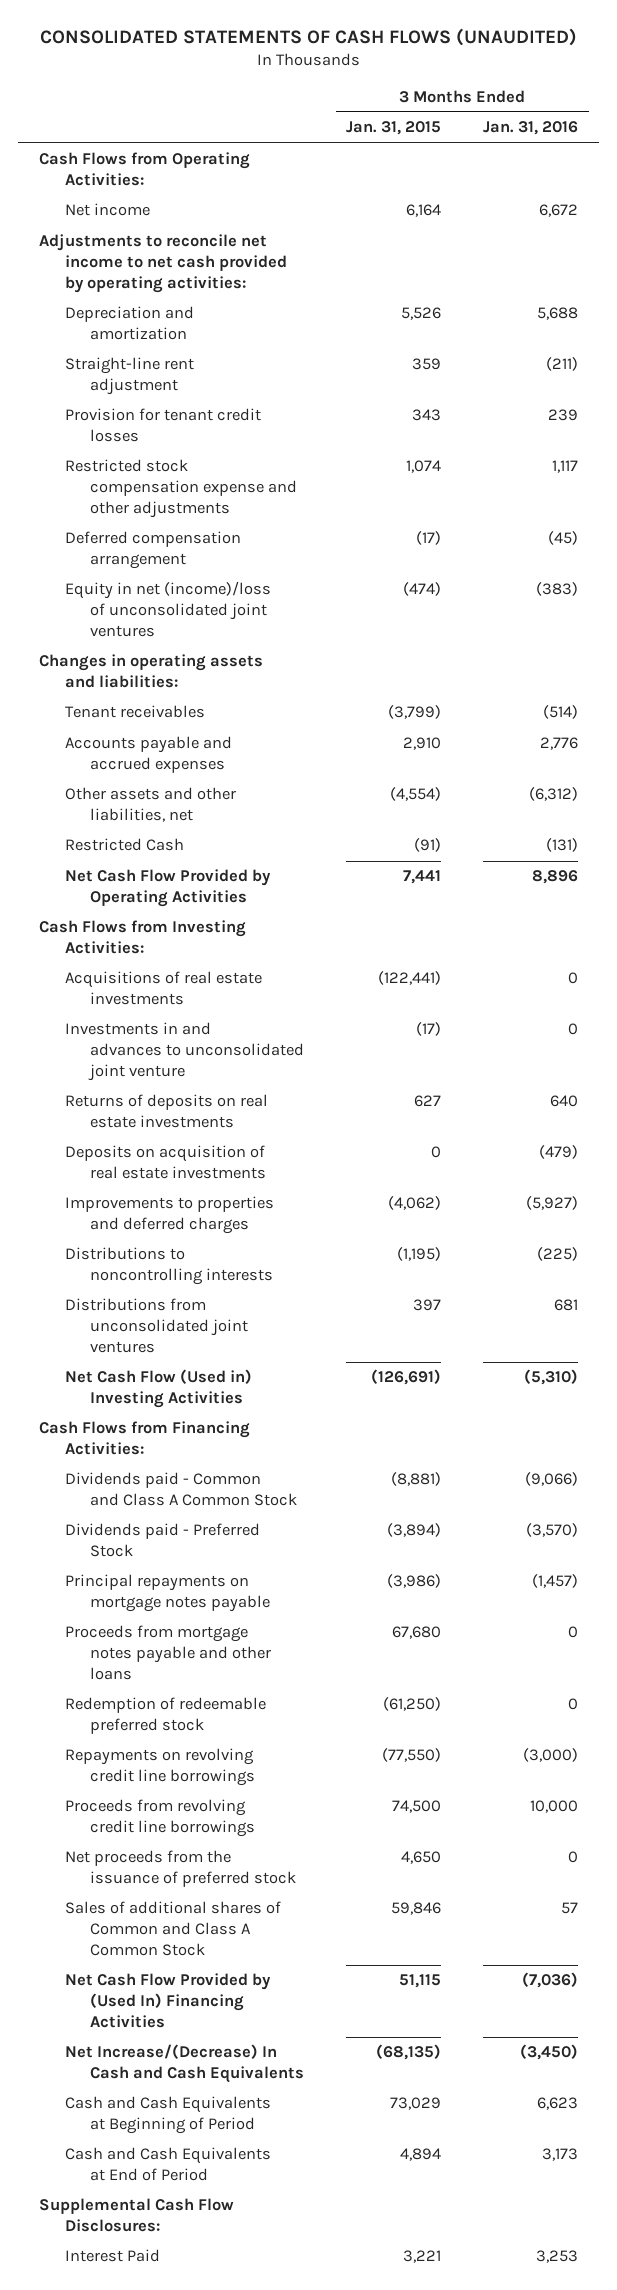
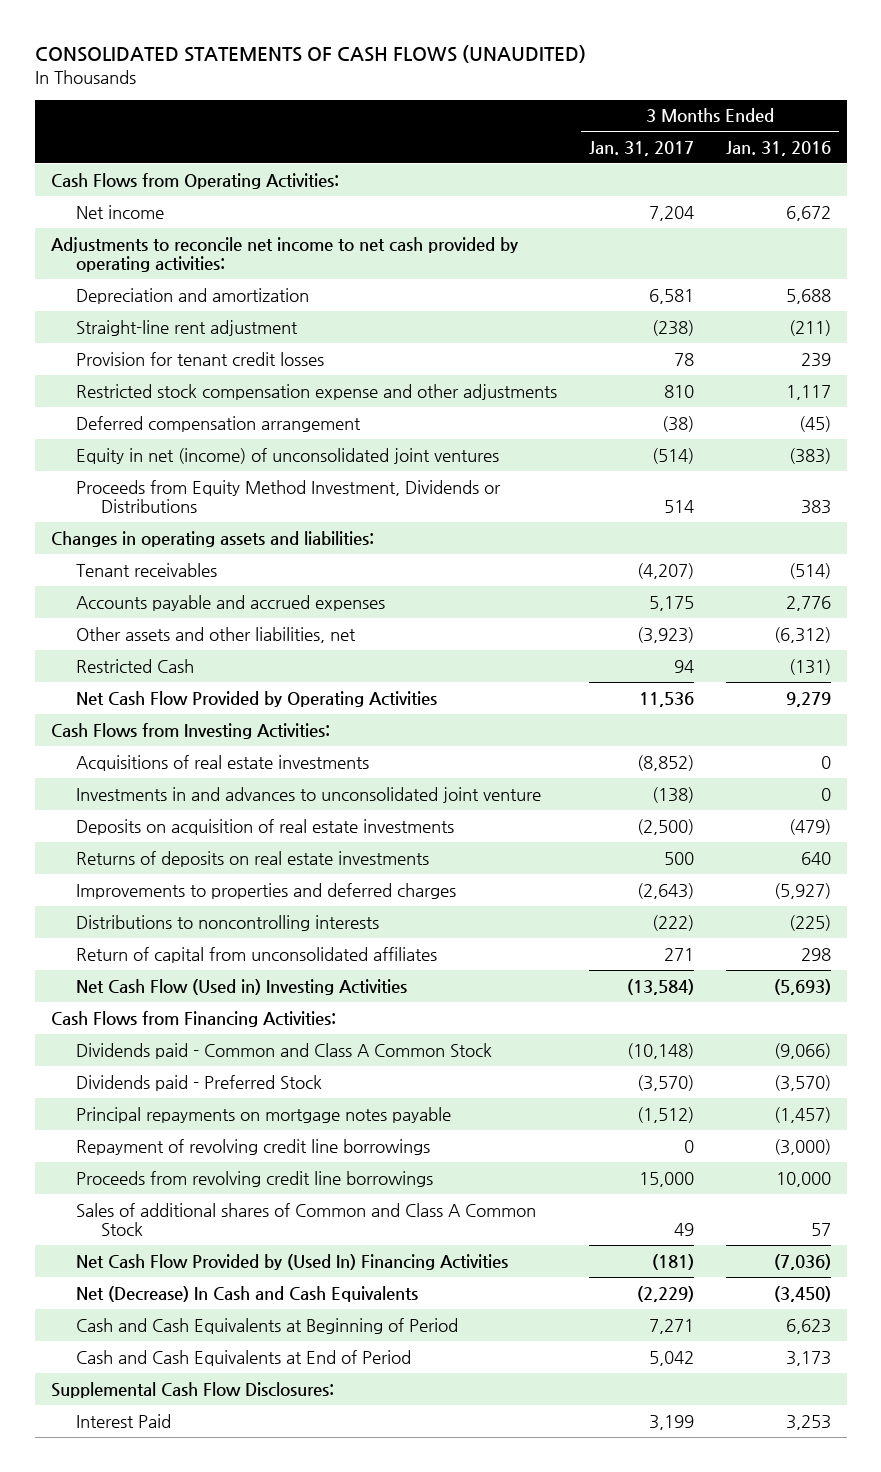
[346,121,442,136] Jan. 31, 2015 -> none
none -> [588,140,694,156] Jan. 31, 2017
[64,581,271,637] Equity in net (income)/loss of unconsolidated joint ventures -> [75,447,499,464] Equity in net (income) of unconsolidated joint ventures
none -> [75,479,501,514] Proceeds from Equity Method Investment, Dividends or Distributions
[532,870,579,885] 8,896 -> [785,691,831,707] 9,279
[64,1094,268,1129] Returns of deposits on real estate investments -> [75,850,429,867] Returns of deposits on real estate investments
[64,1298,249,1353] Distributions from unconsolidated joint ventures -> none
none -> [75,946,437,963] Return of capital from unconsolidated affiliates
[524,1369,579,1386] (5,310) -> [773,978,831,995] (5,693)
[64,1625,272,1680] Proceeds from mortgage notes payable and other loans -> none
[64,1697,266,1735] Redemption of redeemable preferred stock -> none
[64,1748,256,1787] Repayments on revolving credit line borrowings -> [75,1138,430,1155] Repayment of revolving credit line borrowings
[64,1850,297,1888] Net proceeds from the issuance of preferred stock -> none
[64,2044,305,2084] Net Increase/(Decrease) In Cash and Cash Equivalents -> [75,1285,418,1302] Net (Decrease) In Cash and Cash Equivalents

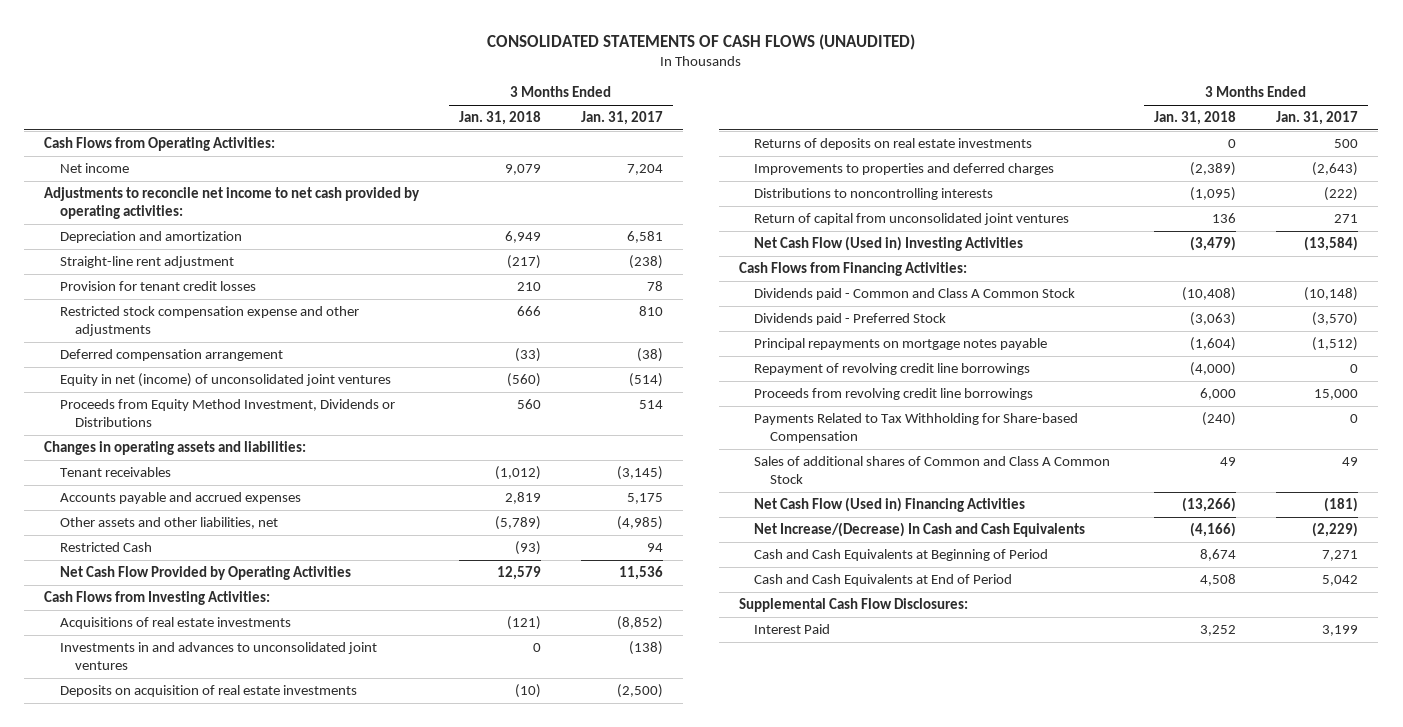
[725,140,831,156] Jan. 31, 2016 -> none
none -> [459,111,542,126] Jan. 31, 2018
[636,562,694,579] (4,207) -> [617,466,664,481] (3,145)
[636,626,694,643] (3,923) -> [617,516,664,531] (4,985)
[75,786,541,803] Investments in and advances to unconsolidated joint venture -> [59,642,377,671] Investments in and advances to unconsolidated joint ventures
[75,946,437,963] Return of capital from unconsolidated affiliates -> [754,213,1070,226] Return of capital from unconsolidated joint ventures
none -> [754,413,1079,444] Payments Related to Tax Withholding for Share-based Compensation
[75,1253,508,1270] Net Cash Flow Provided by (Used In) Financing Activities -> [754,497,1026,513] Net Cash Flow (Used in) Financing Activities
[75,1285,418,1302] Net (Decrease) In Cash and Cash Equivalents -> [754,522,1086,538] Net Increase/(Decrease) In Cash and Cash Equivalents

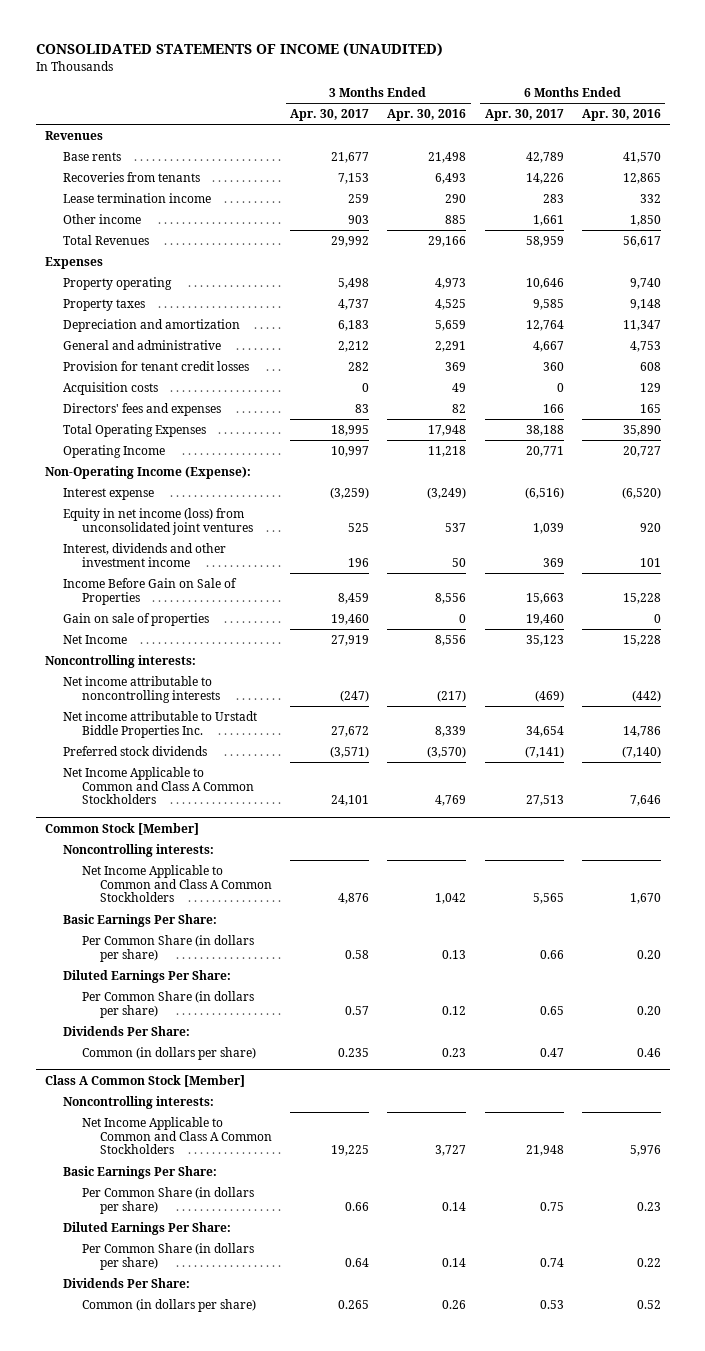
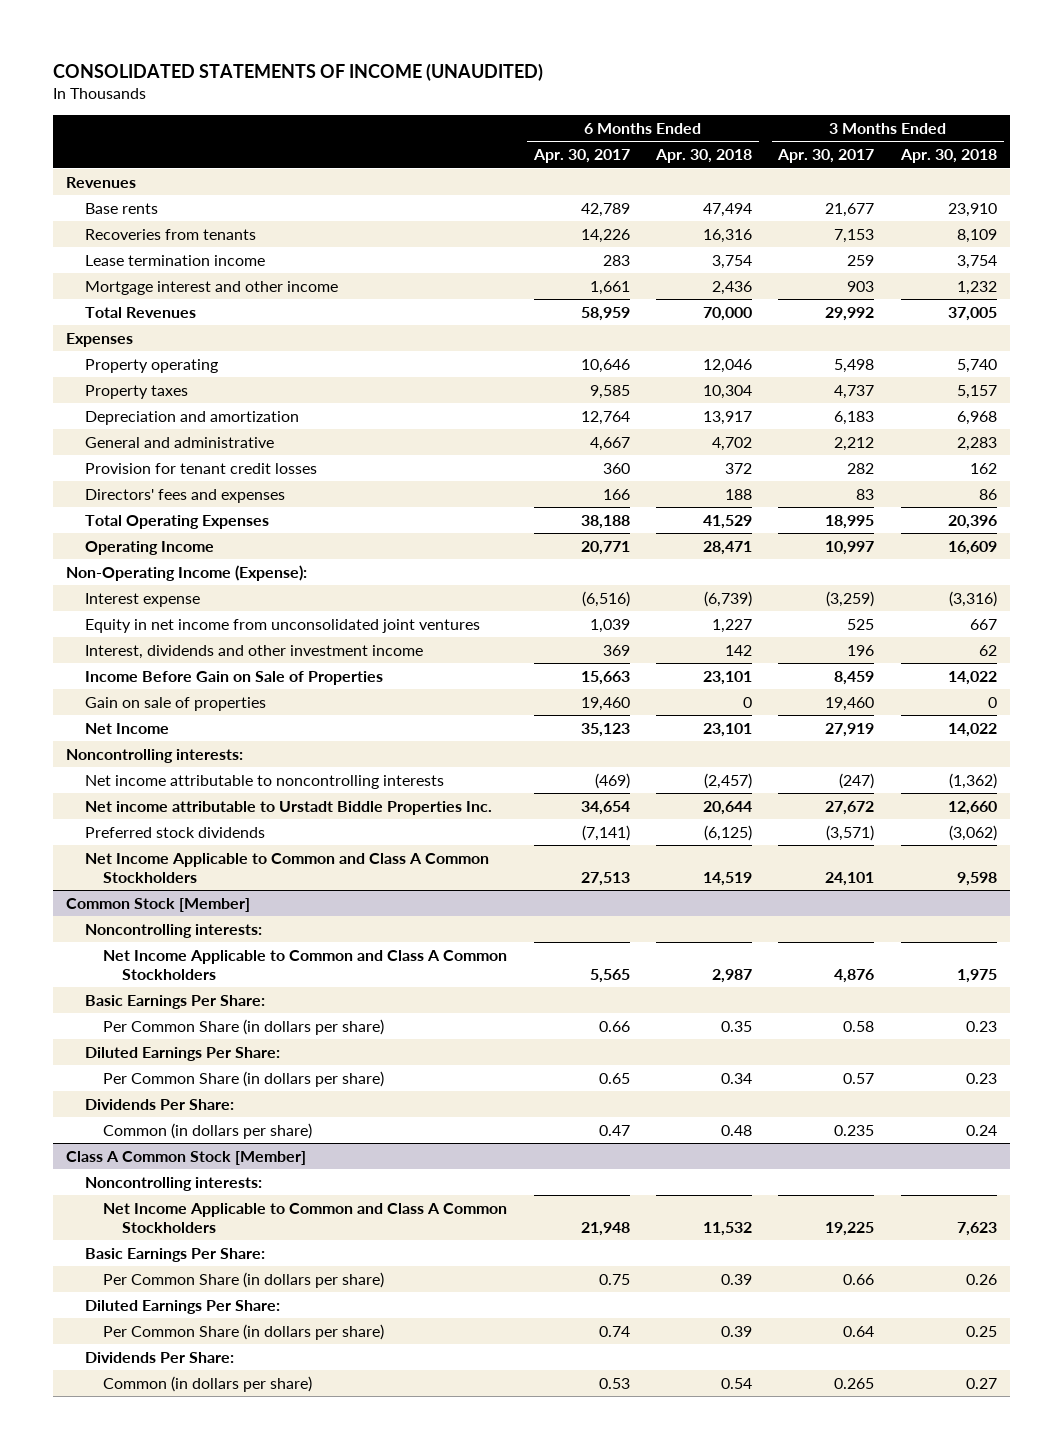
[387,109,467,122] Apr. 30, 2016 -> none
[581,109,661,122] Apr. 30, 2016 -> none
none -> [655,149,753,164] Apr. 30, 2018
none -> [899,149,997,164] Apr. 30, 2018
[63,213,142,224] Other income -> [84,280,338,295] Mortgage interest and other income
[63,381,159,395] Acquisition costs -> none
[63,507,253,535] Equity in net income (loss) from unconsolidated joint ventures -> [84,618,480,633] Equity in net income from unconsolidated joint ventures

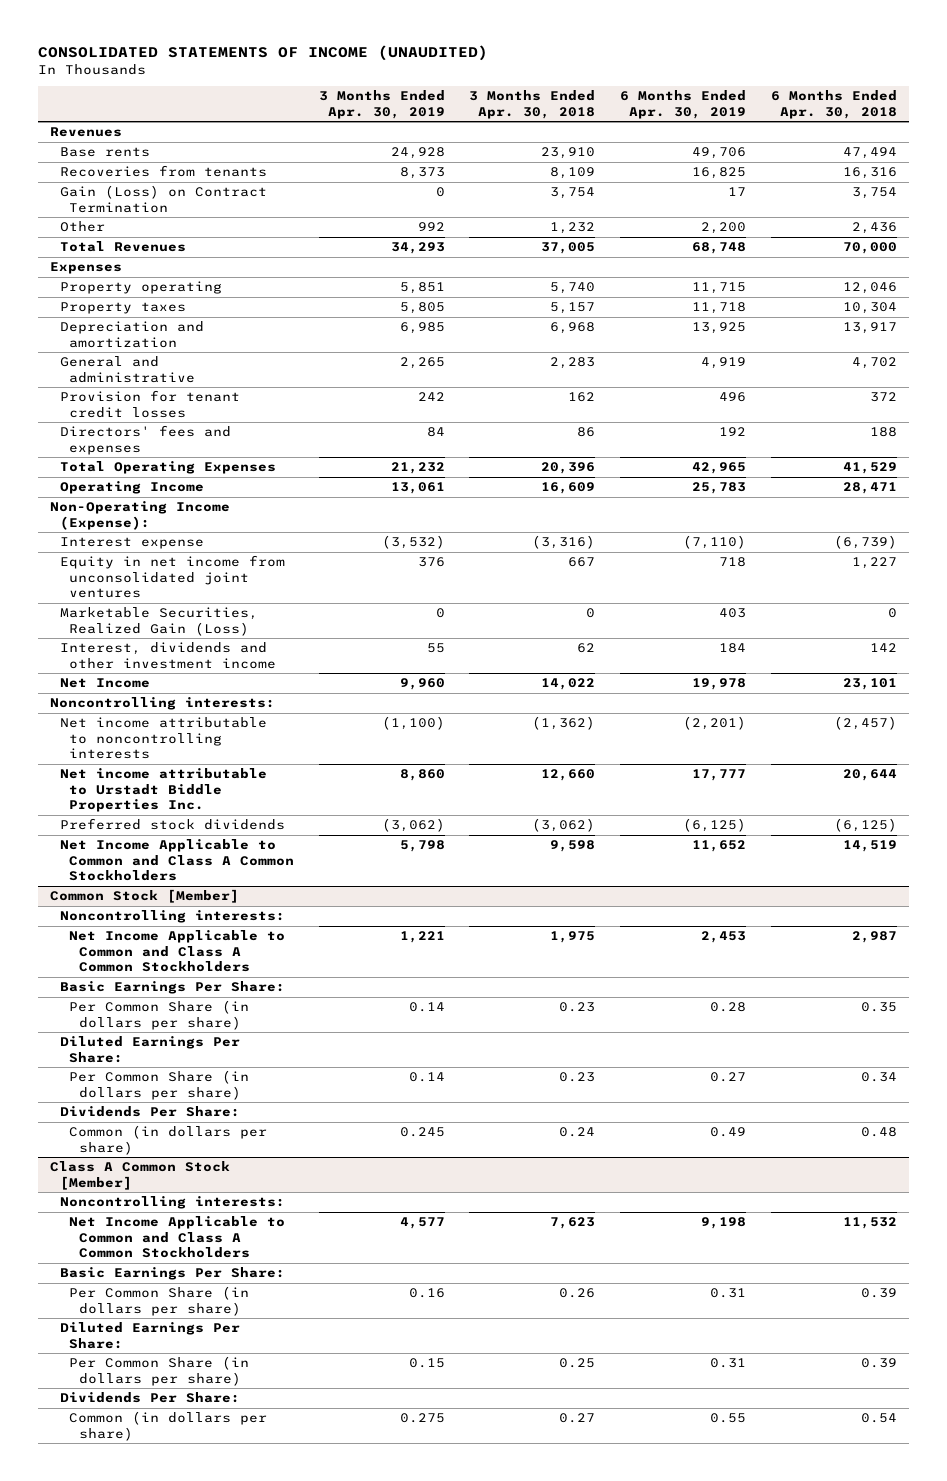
[532,149,630,164] Apr. 30, 2017 -> none
[777,149,875,164] Apr. 30, 2017 -> none
none -> [318,90,445,119] 3 Months Ended Apr. 30, 2019
none -> [620,90,747,119] 6 Months Ended Apr. 30, 2019
[84,254,265,266] Lease termination income -> [59,185,267,213] Gain (Loss) on Contract Termination
[84,280,338,295] Mortgage interest and other income -> [59,221,105,233] Other
none -> [59,607,258,636] Marketable Securities, Realized Gain (Loss)
[84,670,383,685] Income Before Gain on Sale of Properties -> none
[84,696,266,711] Gain on sale of properties -> none

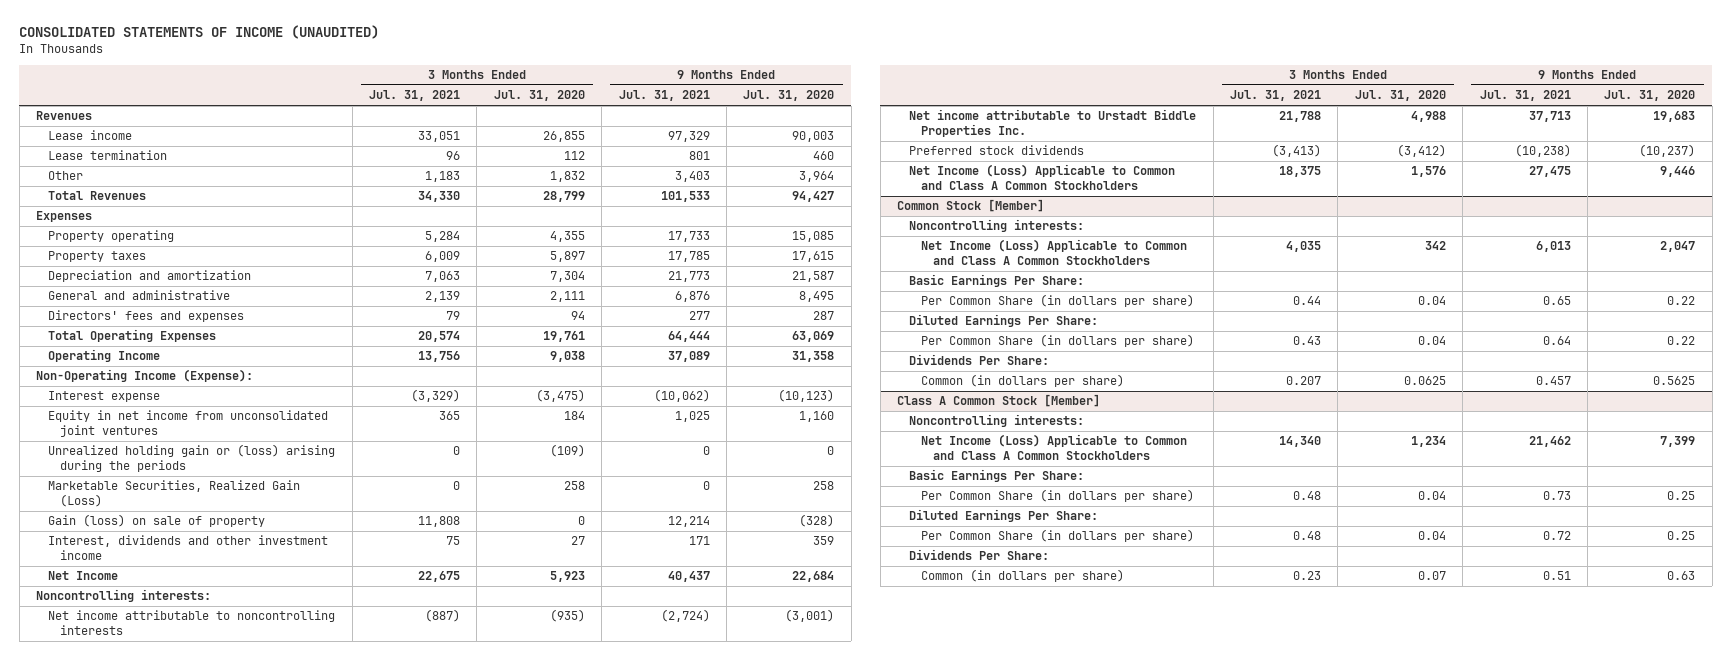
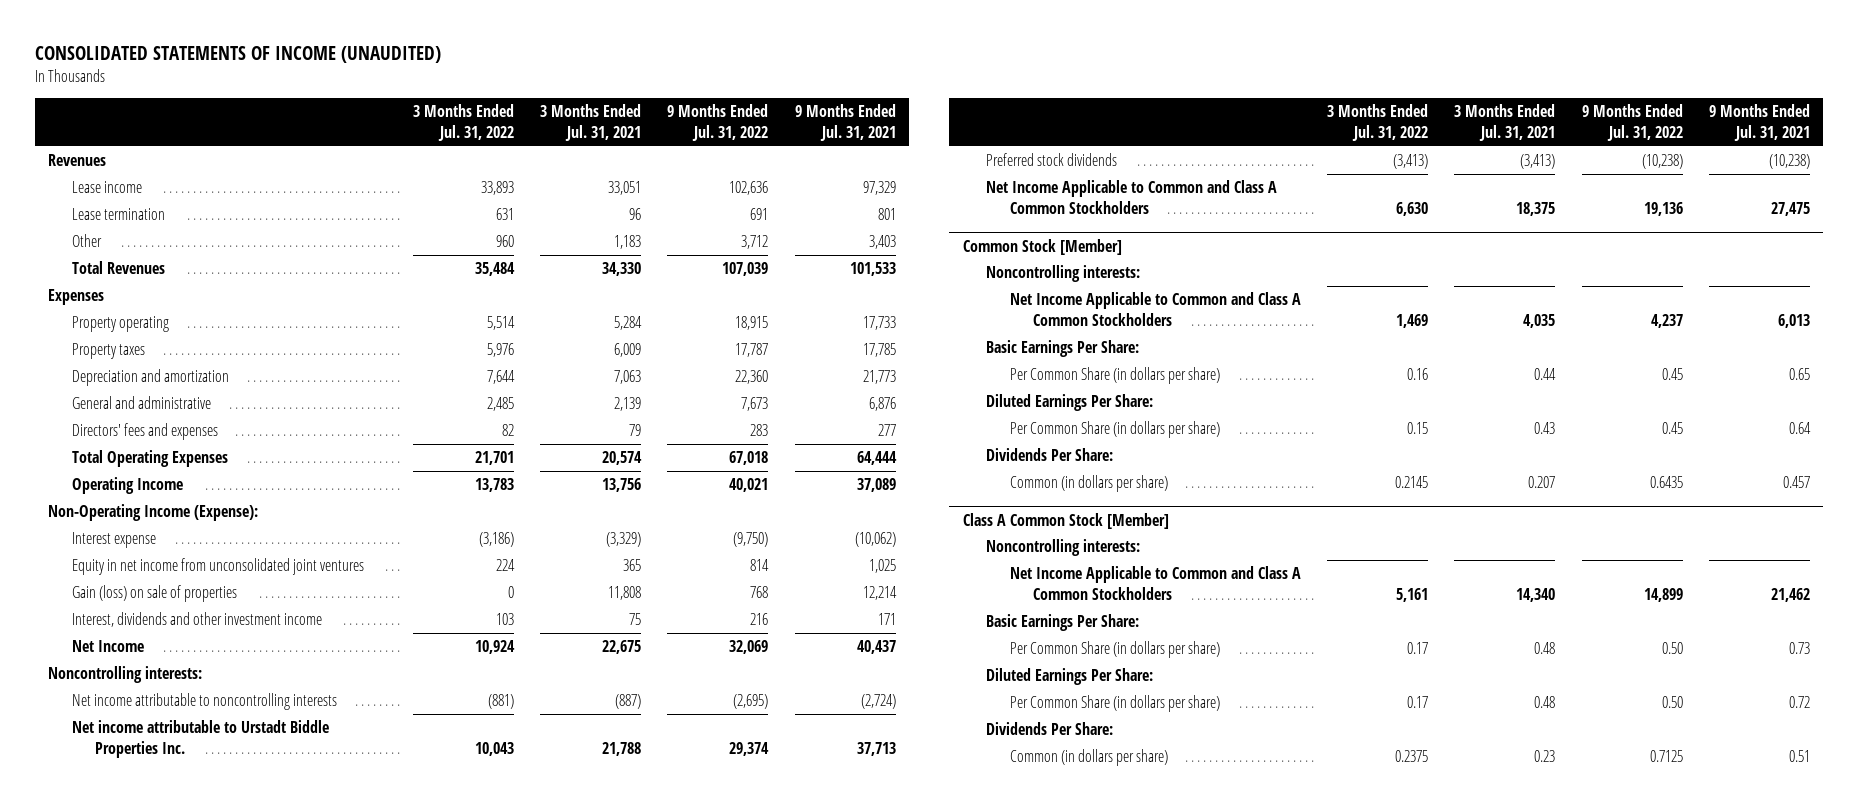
[493,90,585,102] Jul. 31, 2020 -> none
[743,90,835,102] Jul. 31, 2020 -> none
none -> [412,104,514,141] 3 Months Ended Jul. 31, 2022
none -> [667,104,769,141] 9 Months Ended Jul. 31, 2022
[48,444,336,472] Unrealized holding gain or (loss) arising during the periods -> none
[48,480,301,507] Marketable Securities, Realized Gain (Loss) -> none
[48,514,266,528] Gain (loss) on sale of property -> [71,585,237,603] Gain (loss) on sale of properties
[909,164,1176,190] Net Income (Loss) Applicable to Common and Class A Common Stockholders -> [986,180,1278,214] Net Income Applicable to Common and Class A Common Stockholders
[921,239,1188,265] Net Income (Loss) Applicable to Common and Class A Common Stockholders -> [1009,292,1301,326] Net Income Applicable to Common and Class A Common Stockholders
[921,434,1188,460] Net Income (Loss) Applicable to Common and Class A Common Stockholders -> [1009,566,1301,600] Net Income Applicable to Common and Class A Common Stockholders

